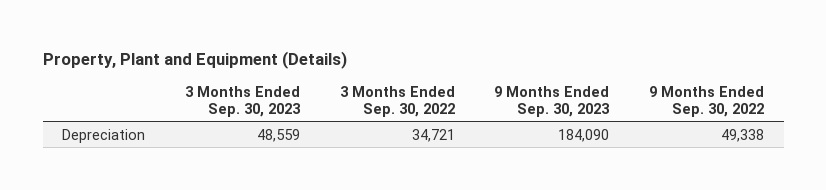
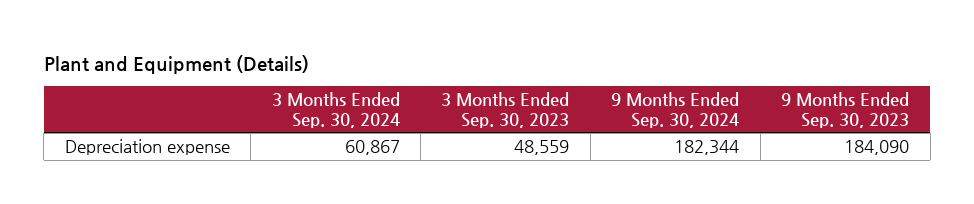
[42,50,347,69] Property, Plant and Equipment (Details) -> [43,54,309,74] Plant and Equipment (Details)
[339,86,455,117] 3 Months Ended Sep. 30, 2022 -> none
[648,86,764,117] 9 Months Ended Sep. 30, 2022 -> none
none -> [271,92,400,128] 3 Months Ended Sep. 30, 2024
none -> [611,92,740,128] 9 Months Ended Sep. 30, 2024
[62,128,146,143] Depreciation -> [64,139,230,156] Depreciation expense

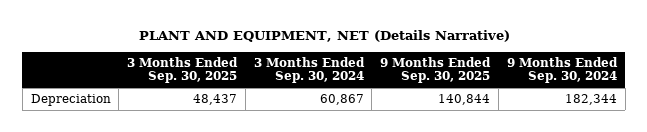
[43,54,309,74] Plant and Equipment (Details) -> [138,30,510,43] PLANT AND EQUIPMENT, NET (Details Narrative)
[441,92,570,128] 3 Months Ended Sep. 30, 2023 -> none
[781,92,910,128] 9 Months Ended Sep. 30, 2023 -> none
none -> [127,57,239,84] 3 Months Ended Sep. 30, 2025
none -> [380,57,492,84] 9 Months Ended Sep. 30, 2025
[64,139,230,156] Depreciation expense -> [30,94,111,107] Depreciation

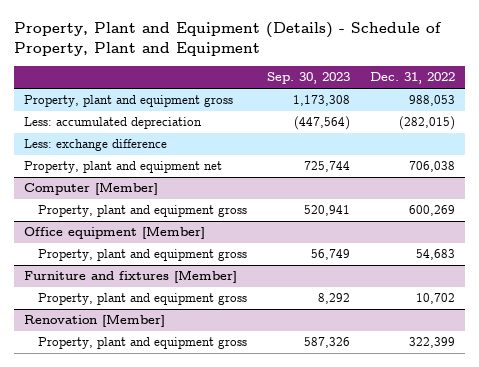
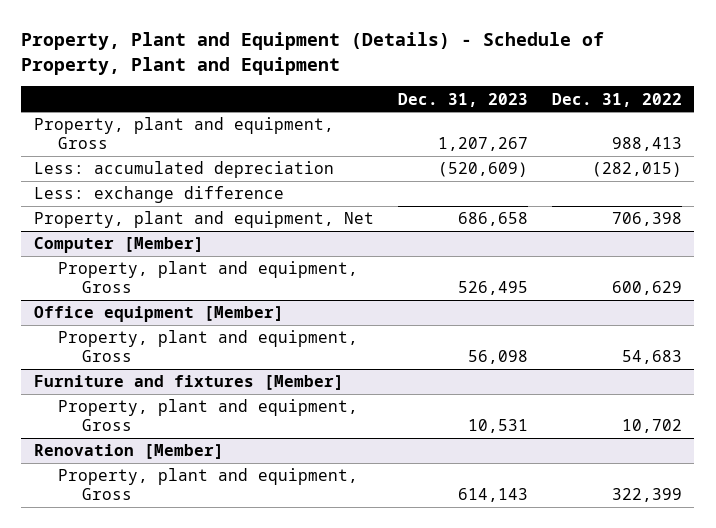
[267,72,351,85] Sep. 30, 2023 -> none
none -> [397,92,528,107] Dec. 31, 2023
[23,95,233,108] Property, plant and equipment gross -> [33,117,334,150] Property, plant and equipment, Gross
[409,95,456,107] 988,053 -> [612,137,683,152] 988,413
[23,161,222,174] Property, plant and equipment net -> [33,211,374,229] Property, plant and equipment, Net
[409,161,456,173] 706,038 -> [612,212,683,227] 706,398
[38,205,248,218] Property, plant and equipment gross -> [57,261,358,294] Property, plant and equipment, Gross
[409,205,456,217] 600,269 -> [612,281,683,296] 600,629
[38,249,248,262] Property, plant and equipment gross -> [57,330,358,363] Property, plant and equipment, Gross
[38,293,248,306] Property, plant and equipment gross -> [57,399,358,432] Property, plant and equipment, Gross
[38,337,248,350] Property, plant and equipment gross -> [57,468,358,501] Property, plant and equipment, Gross

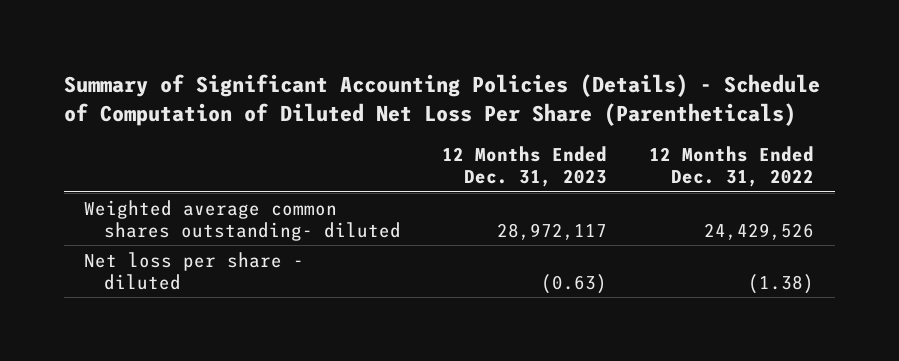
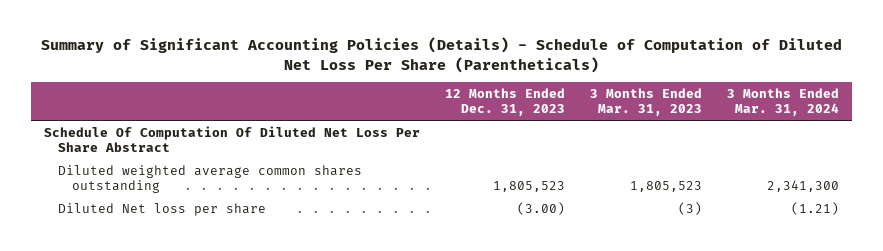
[649,146,815,188] 12 Months Ended Dec. 31, 2022 -> none
none -> [590,88,703,117] 3 Months Ended Mar. 31, 2023
none -> [727,88,840,117] 3 Months Ended Mar. 31, 2024
none -> [43,126,420,153] Schedule Of Computation Of Diluted Net Loss Per Share Abstract
[84,199,401,241] Weighted average common shares outstanding- diluted -> [57,165,362,194] Diluted weighted average common shares outstanding
[497,222,608,240] 28,972,117 -> [492,181,565,193] 1,805,523
[84,251,305,290] Net loss per share - diluted -> [57,203,266,217] Diluted Net loss per share
[541,273,608,294] (0.63) -> [516,202,565,216] (3.00)

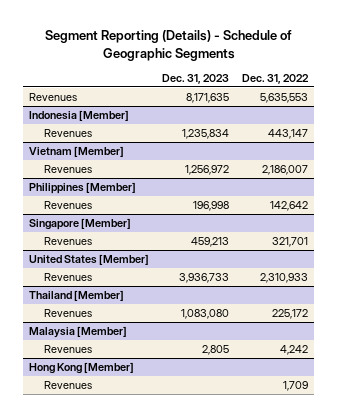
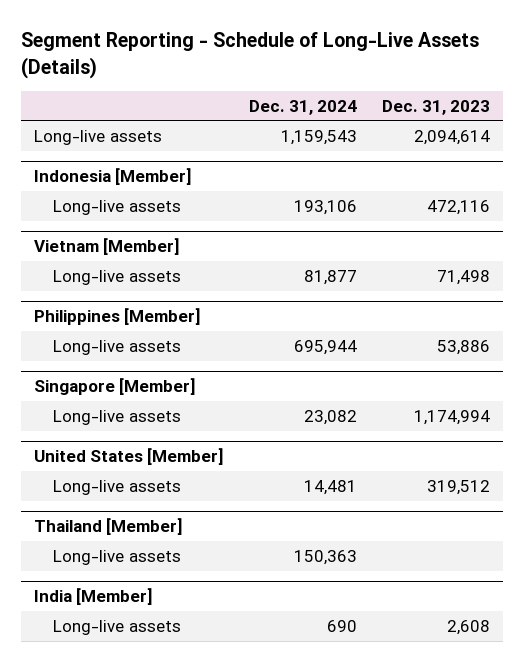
[44,30,292,61] Segment Reporting (Details) - Schedule of Geographic Segments -> [21,32,480,79] Segment Reporting - Schedule of Long-Live Assets (Details)
[241,74,309,85] Dec. 31, 2022 -> none
none -> [248,99,357,115] Dec. 31, 2024
[29,92,78,101] Revenues -> none
none -> [33,129,162,145] Long-live assets
[44,128,93,137] Revenues -> none
none -> [52,199,181,215] Long-live assets
[44,164,93,173] Revenues -> none
none -> [52,269,181,285] Long-live assets
[44,200,93,209] Revenues -> none
none -> [52,339,181,355] Long-live assets
[44,236,93,245] Revenues -> none
none -> [52,409,181,425] Long-live assets
[44,272,93,281] Revenues -> none
none -> [52,479,181,495] Long-live assets
[44,308,93,317] Revenues -> none
[29,325,128,338] Malaysia [Member] -> none
[44,344,93,353] Revenues -> none
[29,361,135,374] Hong Kong [Member] -> none
[44,380,93,389] Revenues -> none
none -> [52,549,181,565] Long-live assets
none -> [33,588,153,606] India [Member]
none -> [52,619,181,635] Long-live assets

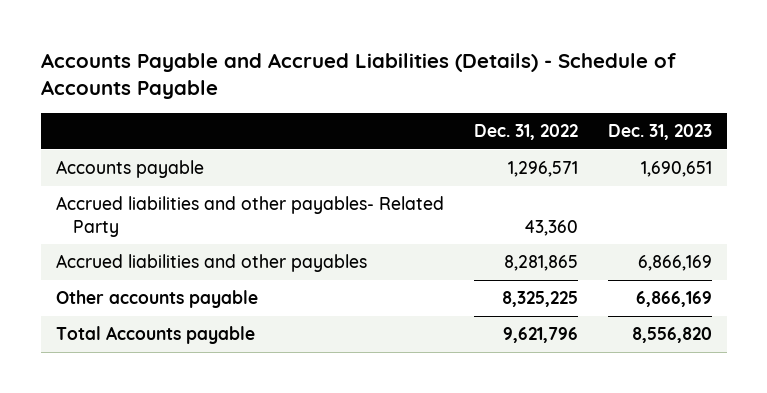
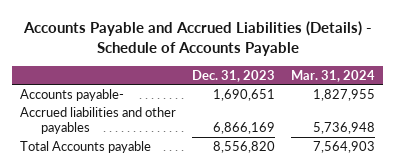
[473,124,578,141] Dec. 31, 2022 -> none
none -> [290,69,375,82] Mar. 31, 2024
[55,196,444,237] Accrued liabilities and other payables- Related Party -> none
[55,160,204,179] Accounts payable -> [20,88,125,101] Accounts payable-
[55,290,258,309] Other accounts payable -> none

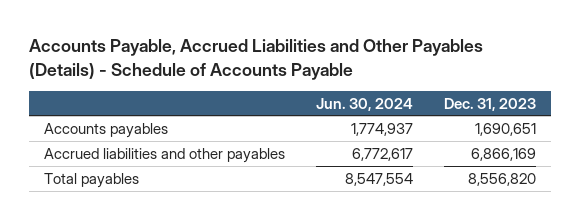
[22,20,372,56] Accounts Payable and Accrued Liabilities (Details) - Schedule of Accounts Payable -> [28,39,483,80] Accounts Payable, Accrued Liabilities and Other Payables (Details) - Schedule of Accounts Payable
[290,69,375,82] Mar. 31, 2024 -> none
none -> [316,97,414,111] Jun. 30, 2024
[20,88,125,101] Accounts payable- -> [44,122,169,138] Accounts payables
[20,140,152,153] Total Accounts payable -> [44,172,140,188] Total payables

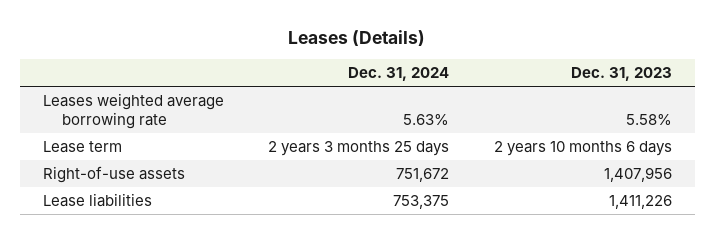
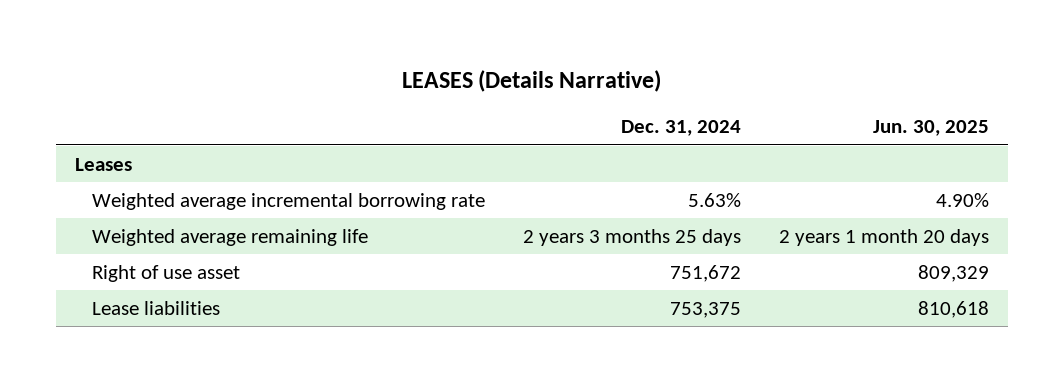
[288,29,426,46] Leases (Details) -> [402,70,662,93] LEASES (Details Narrative)
[571,67,673,82] Dec. 31, 2023 -> none
none -> [873,120,990,137] Jun. 30, 2025
none -> [75,157,133,171] Leases
[42,93,224,130] Leases weighted average borrowing rate -> [92,192,486,210] Weighted average incremental borrowing rate
[42,141,122,154] Lease term -> [92,228,369,246] Weighted average remaining life
[42,166,185,184] Right-of-use assets -> [92,264,241,282] Right of use asset

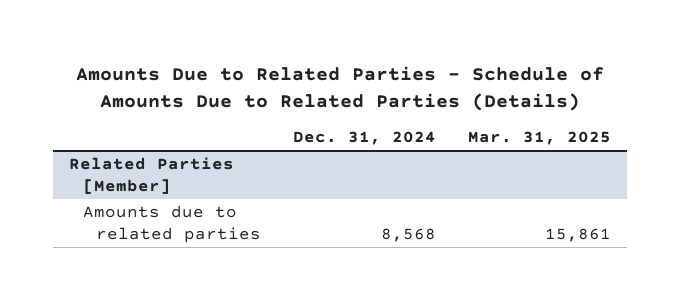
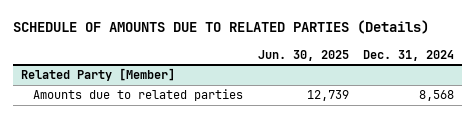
[76,66,605,111] Amounts Due to Related Parties - Schedule of Amounts Due to Related Parties (Details) -> [13,20,430,35] SCHEDULE OF AMOUNTS DUE TO RELATED PARTIES (Details)
[468,131,612,146] Mar. 31, 2025 -> none
none -> [257,49,349,61] Jun. 30, 2025
[69,157,235,194] Related Parties [Member] -> [20,68,175,82] Related Party [Member]

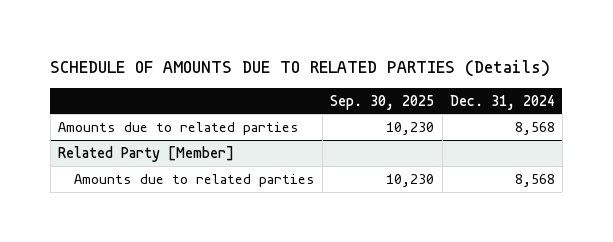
[257,49,349,61] Jun. 30, 2025 -> none
none -> [330,94,435,110] Sep. 30, 2025
none -> [58,121,300,135] Amounts due to related parties

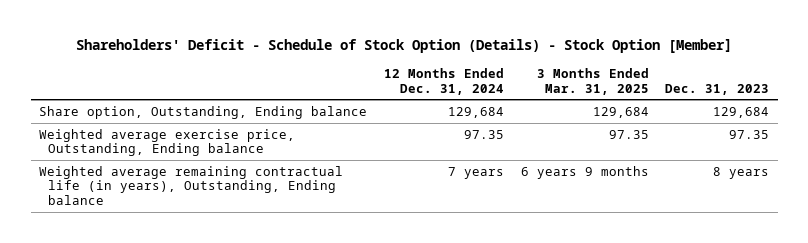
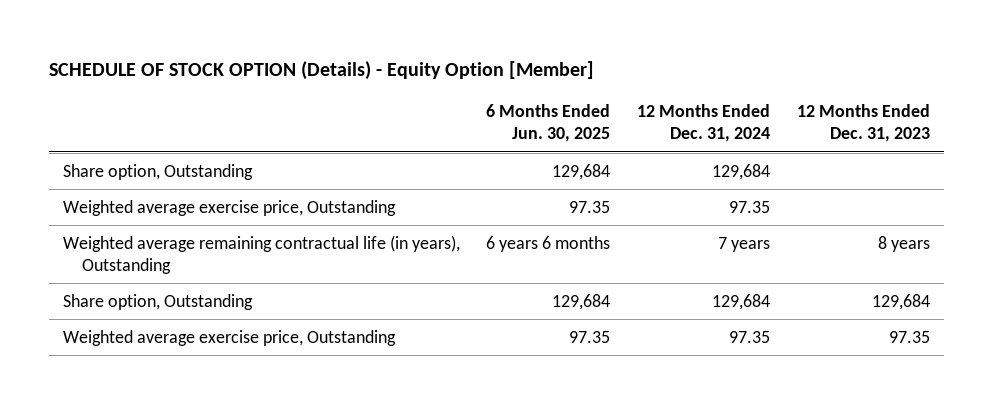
[76,38,733,53] Shareholders' Deficit - Schedule of Stock Option (Details) - Stock Option [Member] -> [49,61,595,81] SCHEDULE OF STOCK OPTION (Details) - Equity Option [Member]
[536,67,649,95] 3 Months Ended Mar. 31, 2025 -> none
[665,83,770,95] Dec. 31, 2023 -> none
none -> [486,104,611,143] 6 Months Ended Jun. 30, 2025
none -> [797,104,931,143] 12 Months Ended Dec. 31, 2023
[39,105,368,119] Share option, Outstanding, Ending balance -> [62,163,253,180] Share option, Outstanding
[39,128,296,157] Weighted average exercise price, Outstanding, Ending balance -> [62,199,396,216] Weighted average exercise price, Outstanding
[39,165,344,205] Weighted average remaining contractual life (in years), Outstanding, Ending balance -> [62,234,460,274] Weighted average remaining contractual life (in years), Outstanding
none -> [62,293,253,310] Share option, Outstanding
none -> [62,329,396,346] Weighted average exercise price, Outstanding

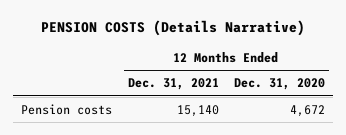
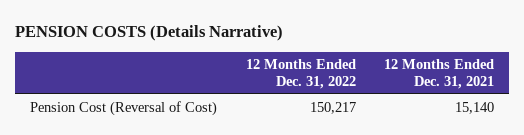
[234,78,326,91] Dec. 31, 2020 -> none
none -> [245,58,356,89] 12 Months Ended Dec. 31, 2022
[20,104,112,116] Pension costs -> [29,101,217,117] Pension Cost (Reversal of Cost)

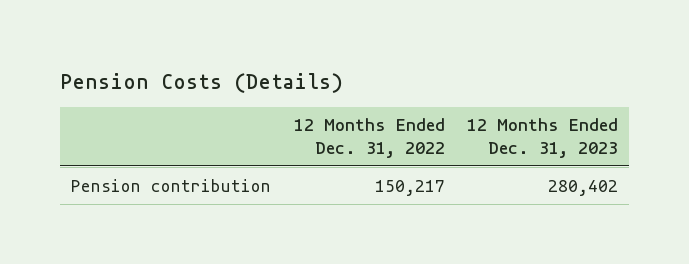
[15,25,284,42] PENSION COSTS (Details Narrative) -> [60,72,344,93] Pension Costs (Details)
[384,58,495,89] 12 Months Ended Dec. 31, 2021 -> none
none -> [466,118,618,158] 12 Months Ended Dec. 31, 2023
[29,101,217,117] Pension Cost (Reversal of Cost) -> [71,178,272,192] Pension contribution

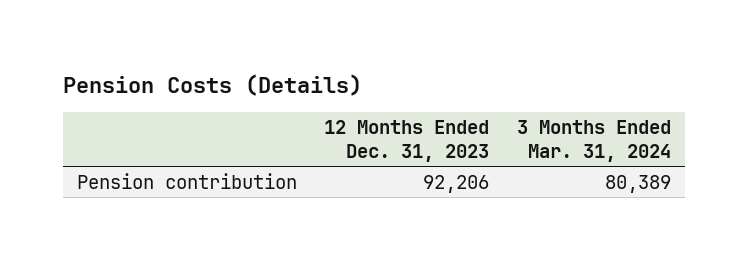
[293,118,445,158] 12 Months Ended Dec. 31, 2022 -> none
none -> [516,119,671,163] 3 Months Ended Mar. 31, 2024
[547,179,618,196] 280,402 -> [423,175,490,194] 92,206

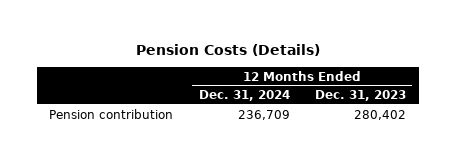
[516,119,671,163] 3 Months Ended Mar. 31, 2024 -> none
none -> [198,90,290,102] Dec. 31, 2024
[423,175,490,194] 92,206 -> [353,109,406,120] 280,402

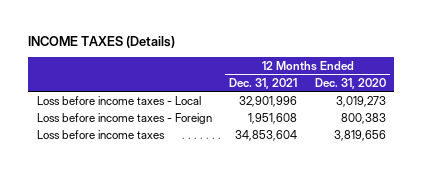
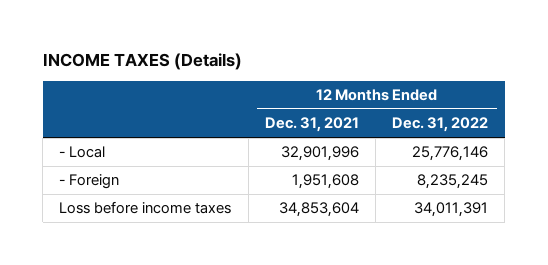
[314,77,386,89] Dec. 31, 2020 -> none
none -> [392,117,489,133] Dec. 31, 2022
[37,95,202,105] Loss before income taxes - Local -> [59,146,106,159] - Local
[37,112,213,124] Loss before income taxes - Foreign -> [59,174,120,190] - Foreign

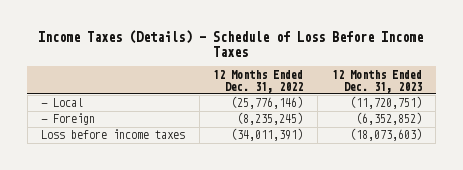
[42,52,242,70] INCOME TAXES (Details) -> [38,29,424,57] Income Taxes (Details) - Schedule of Loss Before Income Taxes
[264,117,359,133] Dec. 31, 2021 -> none
none -> [331,69,422,93] 12 Months Ended Dec. 31, 2023
[412,146,489,162] 25,776,146 -> [231,96,304,110] (25,776,146)
[417,174,489,190] 8,235,245 -> [237,112,304,126] (8,235,245)
[414,202,489,218] 34,011,391 -> [231,128,304,142] (34,011,391)

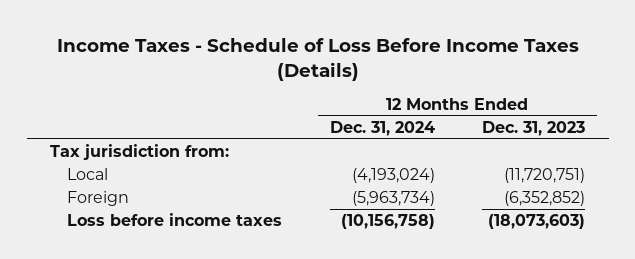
[38,29,424,57] Income Taxes (Details) - Schedule of Loss Before Income Taxes -> [56,37,579,81] Income Taxes - Schedule of Loss Before Income Taxes (Details)
[213,69,304,93] 12 Months Ended Dec. 31, 2022 -> none
none -> [329,120,435,136] Dec. 31, 2024
none -> [50,144,230,161] Tax jurisdiction from:
[41,98,84,108] - Local -> [67,168,109,181] Local
[41,113,96,126] - Foreign -> [67,191,130,207] Foreign

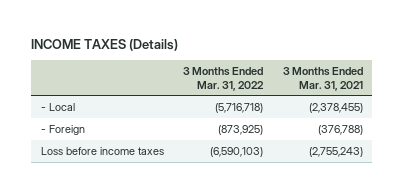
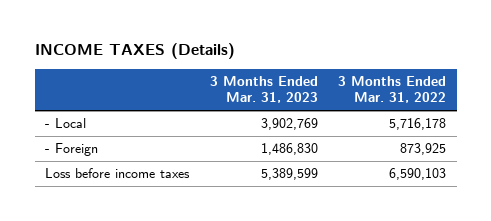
[282,66,363,91] 3 Months Ended Mar. 31, 2021 -> none
none -> [209,76,318,104] 3 Months Ended Mar. 31, 2023
[215,103,264,114] (5,716,718) -> [389,118,447,131] 5,716,178
[218,125,264,136] (873,925) -> [400,143,447,156] 873,925
[210,147,264,158] (6,590,103) -> [389,168,447,181] 6,590,103

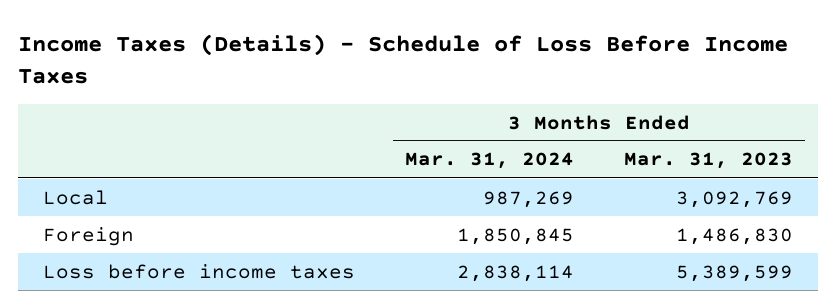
[34,43,235,60] INCOME TAXES (Details) -> [18,33,789,85] Income Taxes (Details) - Schedule of Loss Before Income Taxes
[338,76,447,104] 3 Months Ended Mar. 31, 2022 -> none
none -> [405,152,575,170] Mar. 31, 2024
[45,118,87,129] - Local -> [43,189,109,205] Local
[260,118,318,131] 3,902,769 -> [675,190,793,208] 3,092,769
[45,143,99,157] - Foreign -> [43,226,135,246] Foreign

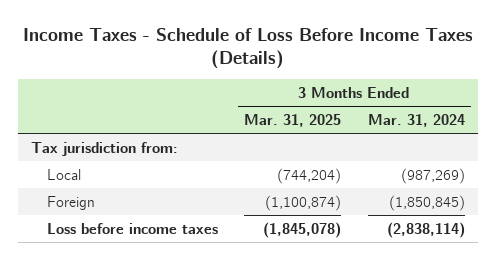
[18,33,789,85] Income Taxes (Details) - Schedule of Loss Before Income Taxes -> [22,27,473,70] Income Taxes - Schedule of Loss Before Income Taxes (Details)
[623,152,793,170] Mar. 31, 2023 -> none
none -> [244,113,342,127] Mar. 31, 2025
none -> [30,141,178,156] Tax jurisdiction from:
[483,190,575,208] 987,269 -> [400,167,465,184] (987,269)
[457,227,575,245] 1,850,845 -> [388,194,465,211] (1,850,845)
[457,264,575,282] 2,838,114 -> [386,221,465,238] (2,838,114)

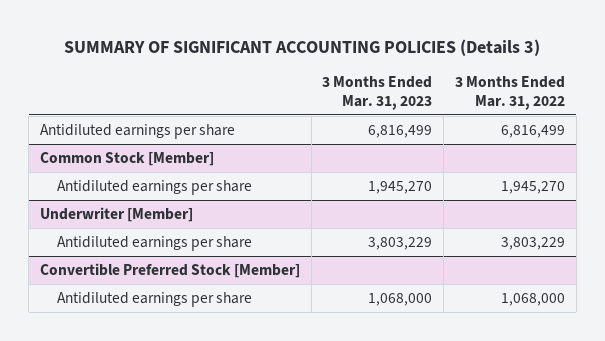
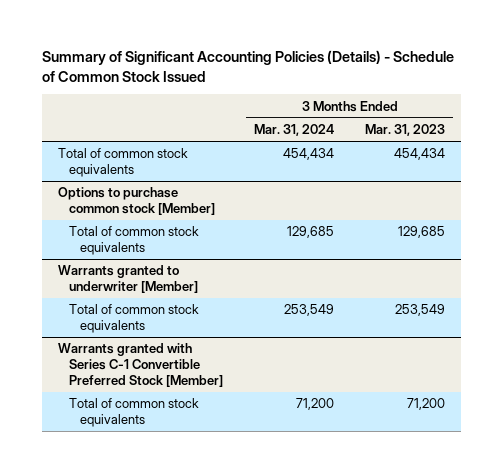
[64,38,541,56] SUMMARY OF SIGNIFICANT ACCOUNTING POLICIES (Details 3) -> [42,49,455,82] Summary of Significant Accounting Policies (Details) - Schedule of Common Stock Issued
[454,76,565,111] 3 Months Ended Mar. 31, 2022 -> none
none -> [254,124,335,137] Mar. 31, 2024
[39,123,235,139] Antidiluted earnings per share -> none
[56,179,252,195] Antidiluted earnings per share -> none
[39,206,193,222] Underwriter [Member] -> none
[56,235,252,251] Antidiluted earnings per share -> none
[56,291,252,307] Antidiluted earnings per share -> none
none -> [57,148,188,178] Total of common stock equivalents
[39,151,214,166] Common Stock [Member] -> [57,187,215,216] Options to purchase common stock [Member]
none -> [68,226,199,256] Total of common stock equivalents
none -> [57,265,198,294] Warrants granted to underwriter [Member]
none -> [68,304,199,334] Total of common stock equivalents
[39,262,300,278] Convertible Preferred Stock [Member] -> [57,343,223,387] Warrants granted with Series C-1 Convertible Preferred Stock [Member]
none -> [68,398,199,428] Total of common stock equivalents

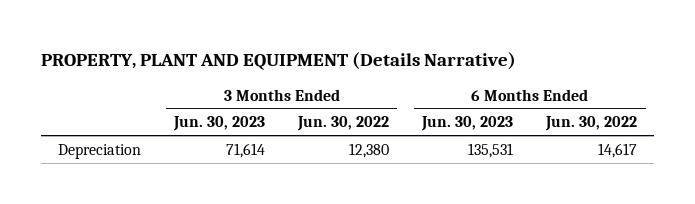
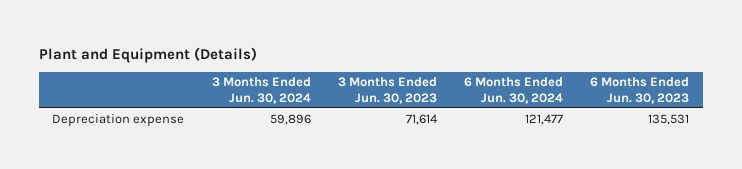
[41,52,517,71] PROPERTY, PLANT AND EQUIPMENT (Details Narrative) -> [38,46,257,63] Plant and Equipment (Details)
[297,116,390,132] Jun. 30, 2022 -> none
[545,116,638,132] Jun. 30, 2022 -> none
none -> [211,77,311,104] 3 Months Ended Jun. 30, 2024
none -> [464,77,564,104] 6 Months Ended Jun. 30, 2024
[57,143,141,159] Depreciation -> [52,114,185,128] Depreciation expense

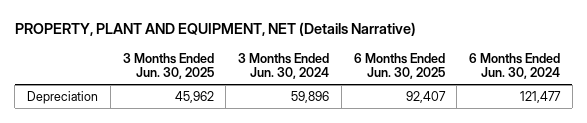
[38,46,257,63] Plant and Equipment (Details) -> [14,22,416,37] PROPERTY, PLANT AND EQUIPMENT, NET (Details Narrative)
[337,77,437,104] 3 Months Ended Jun. 30, 2023 -> none
[590,77,690,104] 6 Months Ended Jun. 30, 2023 -> none
none -> [122,52,214,80] 3 Months Ended Jun. 30, 2025
none -> [353,52,445,80] 6 Months Ended Jun. 30, 2025
[52,114,185,128] Depreciation expense -> [27,90,99,104] Depreciation

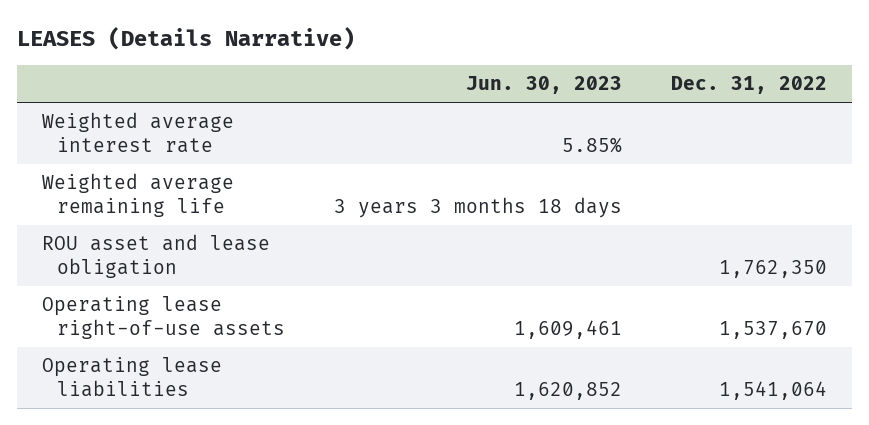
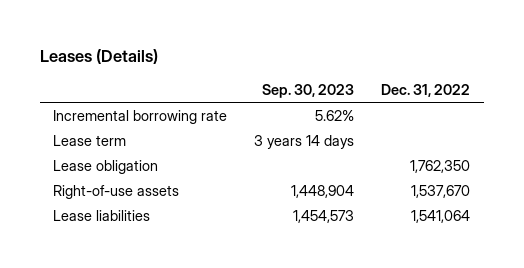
[17,27,356,51] LEASES (Details Narrative) -> [40,49,159,65] Leases (Details)
[465,76,622,95] Jun. 30, 2023 -> none
none -> [262,83,355,98] Sep. 30, 2023
[41,112,234,154] Weighted average interest rate -> [53,109,228,124] Incremental borrowing rate
[41,173,234,218] Weighted average remaining life -> [53,134,127,146] Lease term
[41,234,270,279] ROU asset and lease obligation -> [53,159,159,174] Lease obligation
[41,296,285,340] Operating lease right-of-use assets -> [53,184,180,199] Right-of-use assets
[41,357,222,398] Operating lease liabilities -> [53,209,151,221] Lease liabilities

